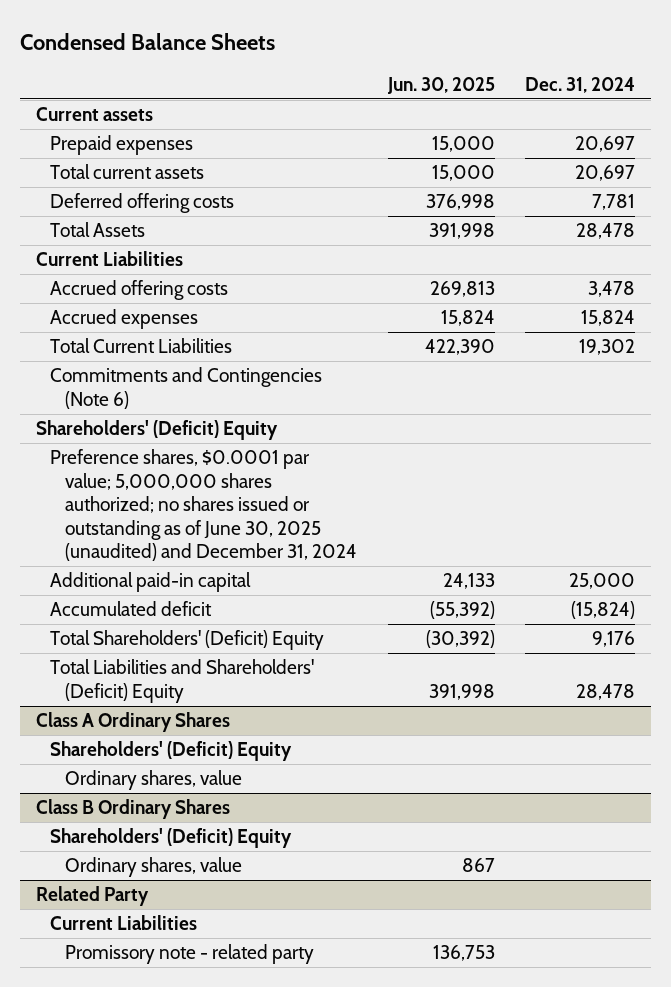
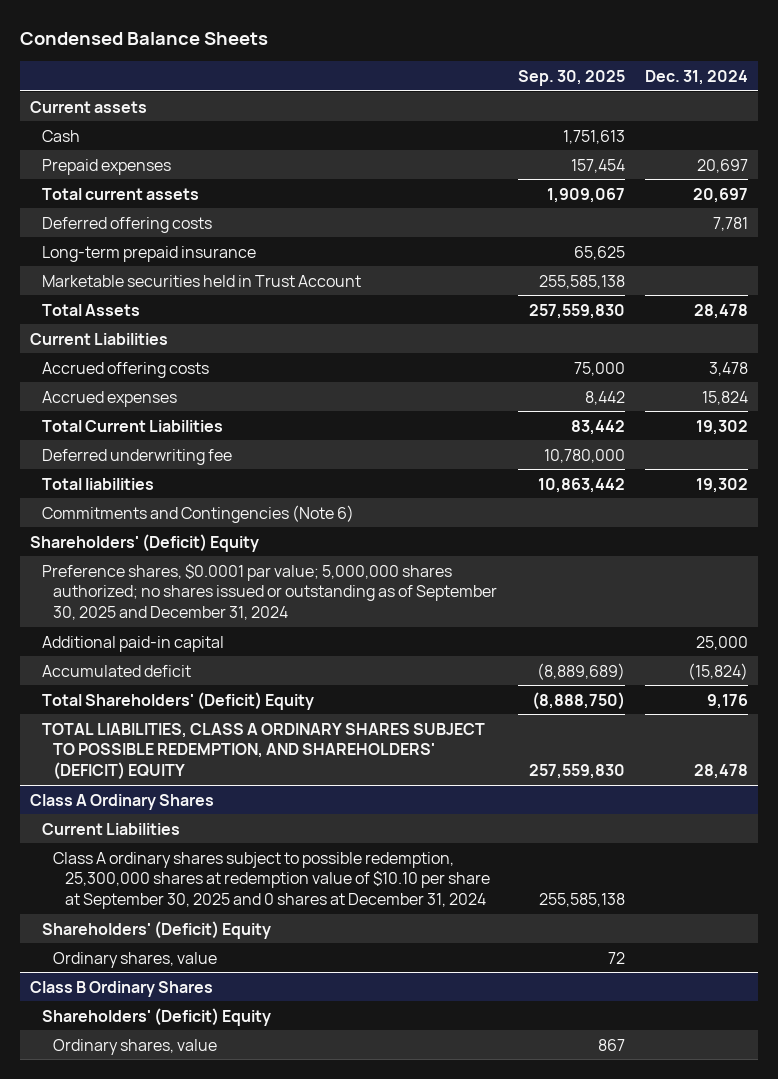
[386,76,495,94] Jun. 30, 2025 -> none
none -> [517,69,625,86] Sep. 30, 2025
none -> [41,129,80,142] Cash
none -> [41,245,256,262] Long-term prepaid insurance
none -> [41,274,361,287] Marketable securities held in Trust Account
none -> [41,448,232,465] Deferred underwriting fee
none -> [41,477,154,490] Total liabilities
[50,449,357,562] Preference shares, $0.0001 par value; 5,000,000 shares authorized; no shares issued or outstanding as of June 30, 2025 (unaudited) and December 31, 2024 -> [41,563,498,620] Preference shares, $0.0001 par value; 5,000,000 shares authorized; no shares issued or outstanding as of September 30, 2025 and December 31, 2024
[50,659,315,703] Total Liabilities and Shareholders' (Deficit) Equity -> [41,722,485,780] TOTAL LIABILITIES, CLASS A ORDINARY SHARES SUBJECT TO POSSIBLE REDEMPTION, AND SHAREHOLDERS' (DEFICIT) EQUITY
none -> [41,822,180,835] Current Liabilities
none -> [53,851,491,909] Class A ordinary shares subject to possible redemption, 25,300,000 shares at redemption value of $10.10 per share at September 30, 2025 and 0 shares at December 31, 2024
[35,886,149,907] Related Party -> none
[50,915,198,931] Current Liabilities -> none
[64,944,314,965] Promissory note - related party -> none

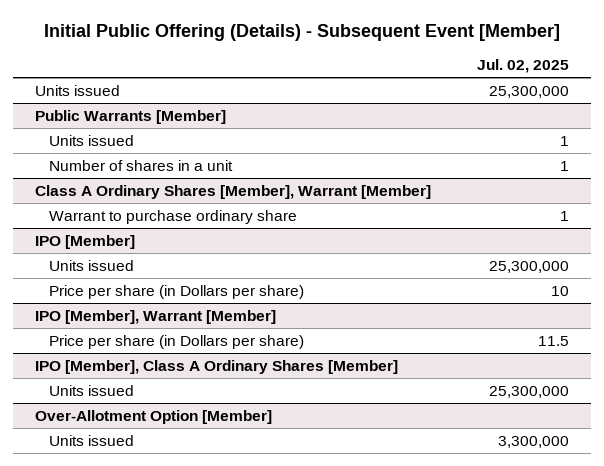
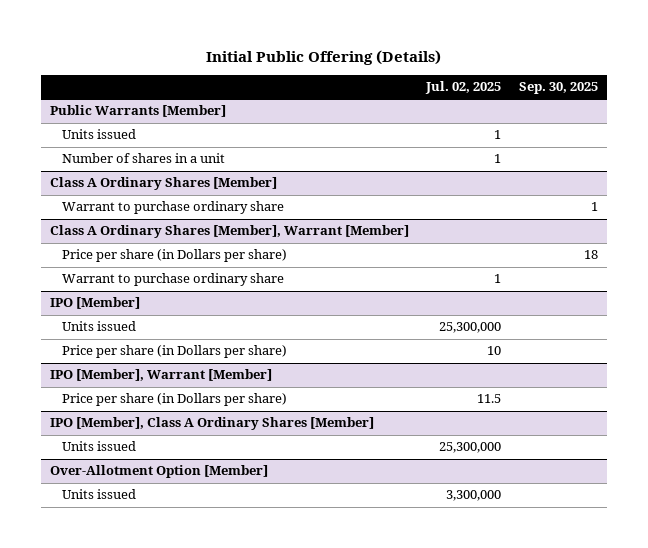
[43,23,560,41] Initial Public Offering (Details) - Subsequent Event [Member] -> [205,49,441,65] Initial Public Offering (Details)
none -> [518,82,598,95] Sep. 30, 2025
[35,84,121,96] Units issued -> none
none -> [50,177,278,191] Class A Ordinary Shares [Member]
none -> [61,201,284,215] Warrant to purchase ordinary share
none -> [61,249,287,263] Price per share (in Dollars per share)

